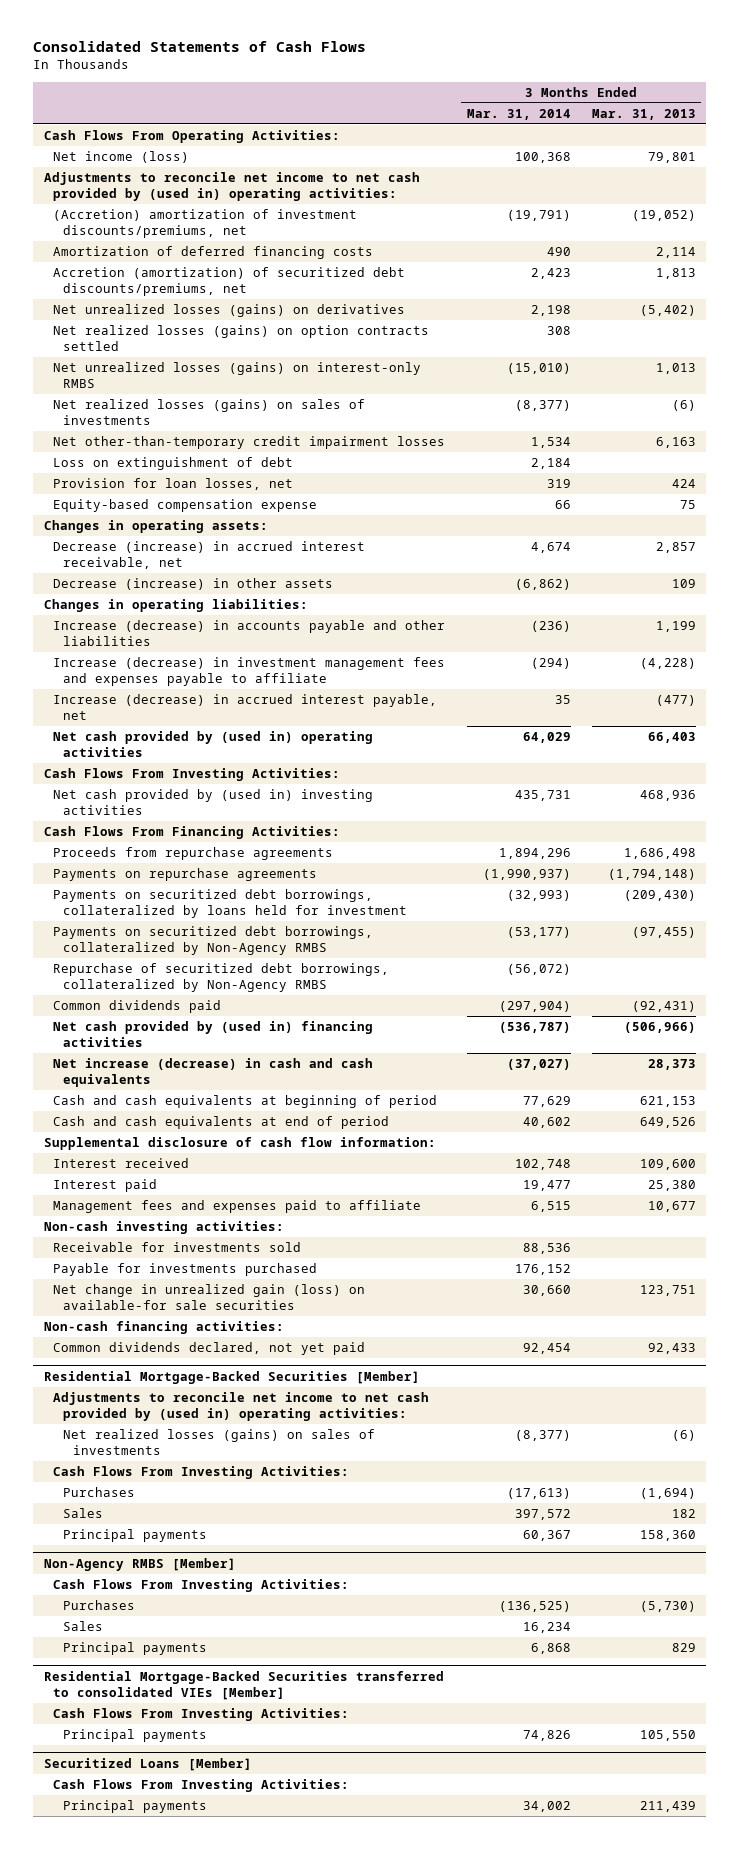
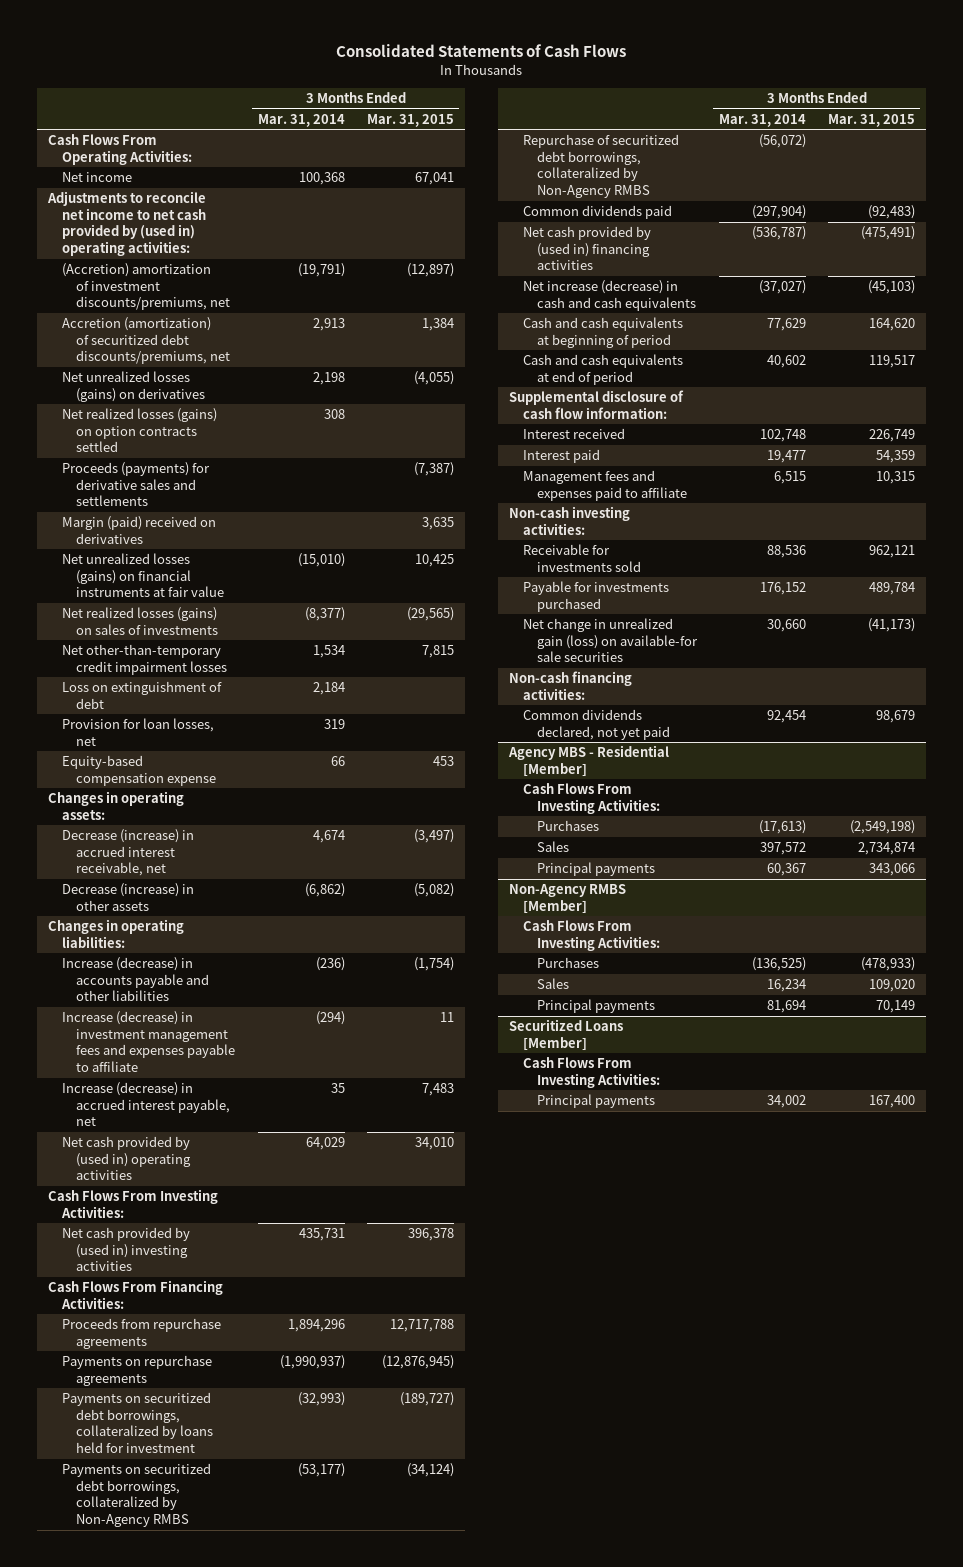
[591,108,696,120] Mar. 31, 2013 -> none
none -> [366,113,454,127] Mar. 31, 2015
[53,150,190,163] Net income (loss) -> [61,172,132,183] Net income
[53,245,374,259] Amortization of deferred financing costs -> none
[530,267,571,279] 2,423 -> [312,318,345,332] 2,913
none -> [61,462,210,507] Proceeds (payments) for derivative sales and settlements
none -> [61,516,216,544] Margin (paid) received on derivatives
[53,361,422,388] Net unrealized losses (gains) on interest-only RMBS -> [61,553,224,598] Net unrealized losses (gains) on financial instruments at fair value
[43,1370,420,1384] Residential Mortgage-Backed Securities [Member] -> none
[53,1391,430,1421] Adjustments to reconcile net income to net cash provided by (used in) operating activities: -> none
[63,1428,376,1455] Net realized losses (gains) on sales of investments -> none
none -> [507,745,669,777] Agency MBS - Residential [Member]
[43,1670,444,1700] Residential Mortgage-Backed Securities transferred to consolidated VIEs [Member] -> none
[53,1707,350,1721] Cash Flows From Investing Activities: -> none
[63,1728,208,1742] Principal payments -> none
[530,1642,571,1654] 6,868 -> [766,1000,806,1014] 81,694

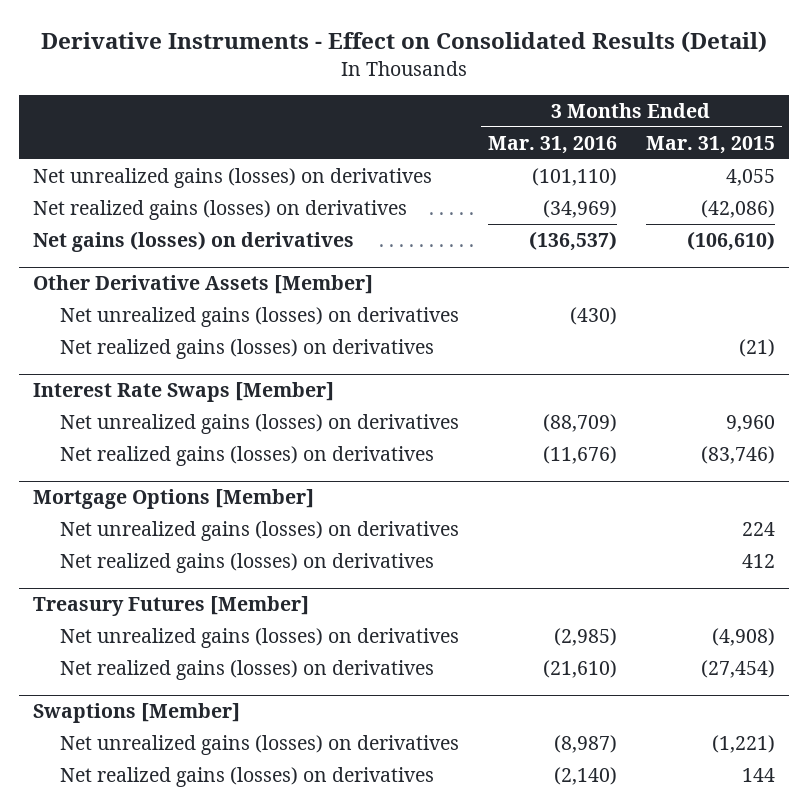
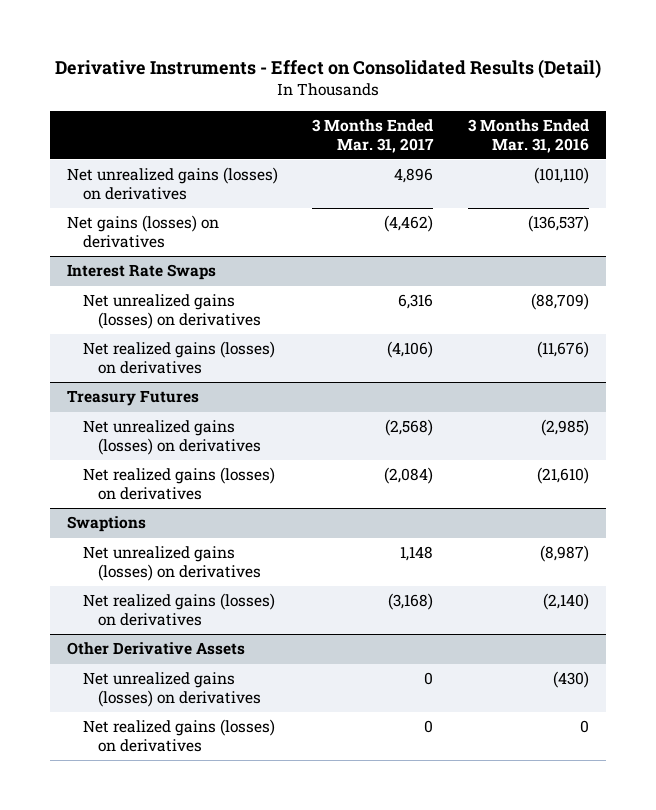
[645,135,775,154] Mar. 31, 2015 -> none
none -> [312,119,435,153] 3 Months Ended Mar. 31, 2017
[33,199,408,220] Net realized gains (losses) on derivatives -> none
[33,275,374,295] Other Derivative Assets [Member] -> none
[60,306,460,327] Net unrealized gains (losses) on derivatives -> none
[60,338,435,359] Net realized gains (losses) on derivatives -> none
[33,382,335,403] Interest Rate Swaps [Member] -> [66,264,216,281] Interest Rate Swaps
[33,489,315,510] Mortgage Options [Member] -> none
[60,520,460,541] Net unrealized gains (losses) on derivatives -> none
[60,552,435,573] Net realized gains (losses) on derivatives -> none
[33,596,310,617] Treasury Futures [Member] -> [66,390,199,407] Treasury Futures
[33,703,241,724] Swaptions [Member] -> [66,516,146,533] Swaptions
none -> [66,642,245,656] Other Derivative Assets
none -> [82,672,262,707] Net unrealized gains (losses) on derivatives
none -> [82,719,275,752] Net realized gains (losses) on derivatives

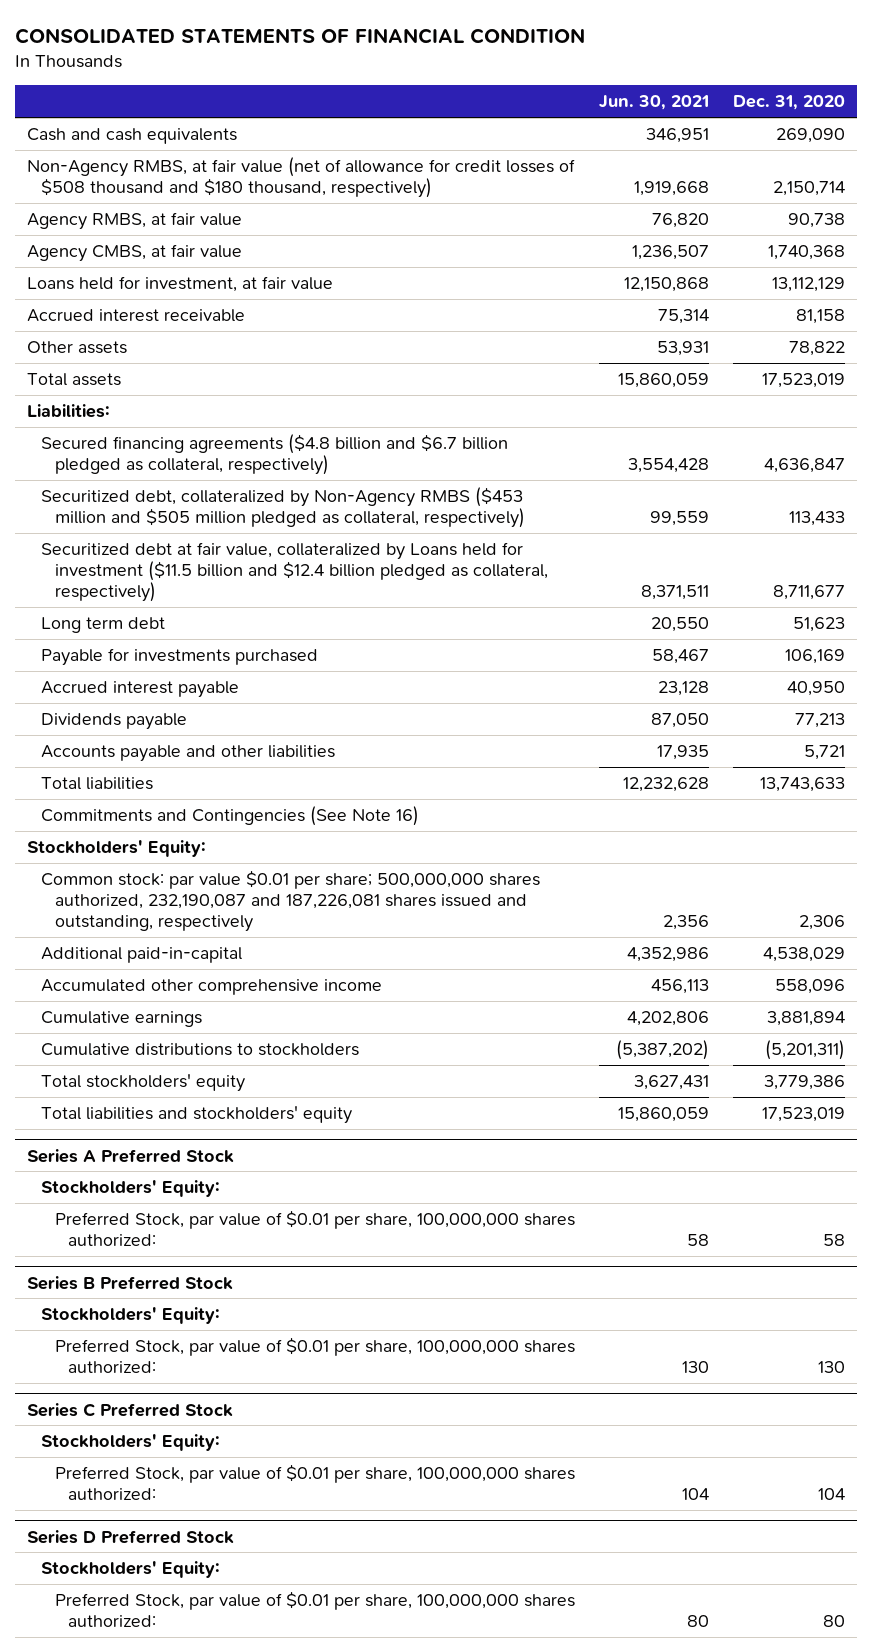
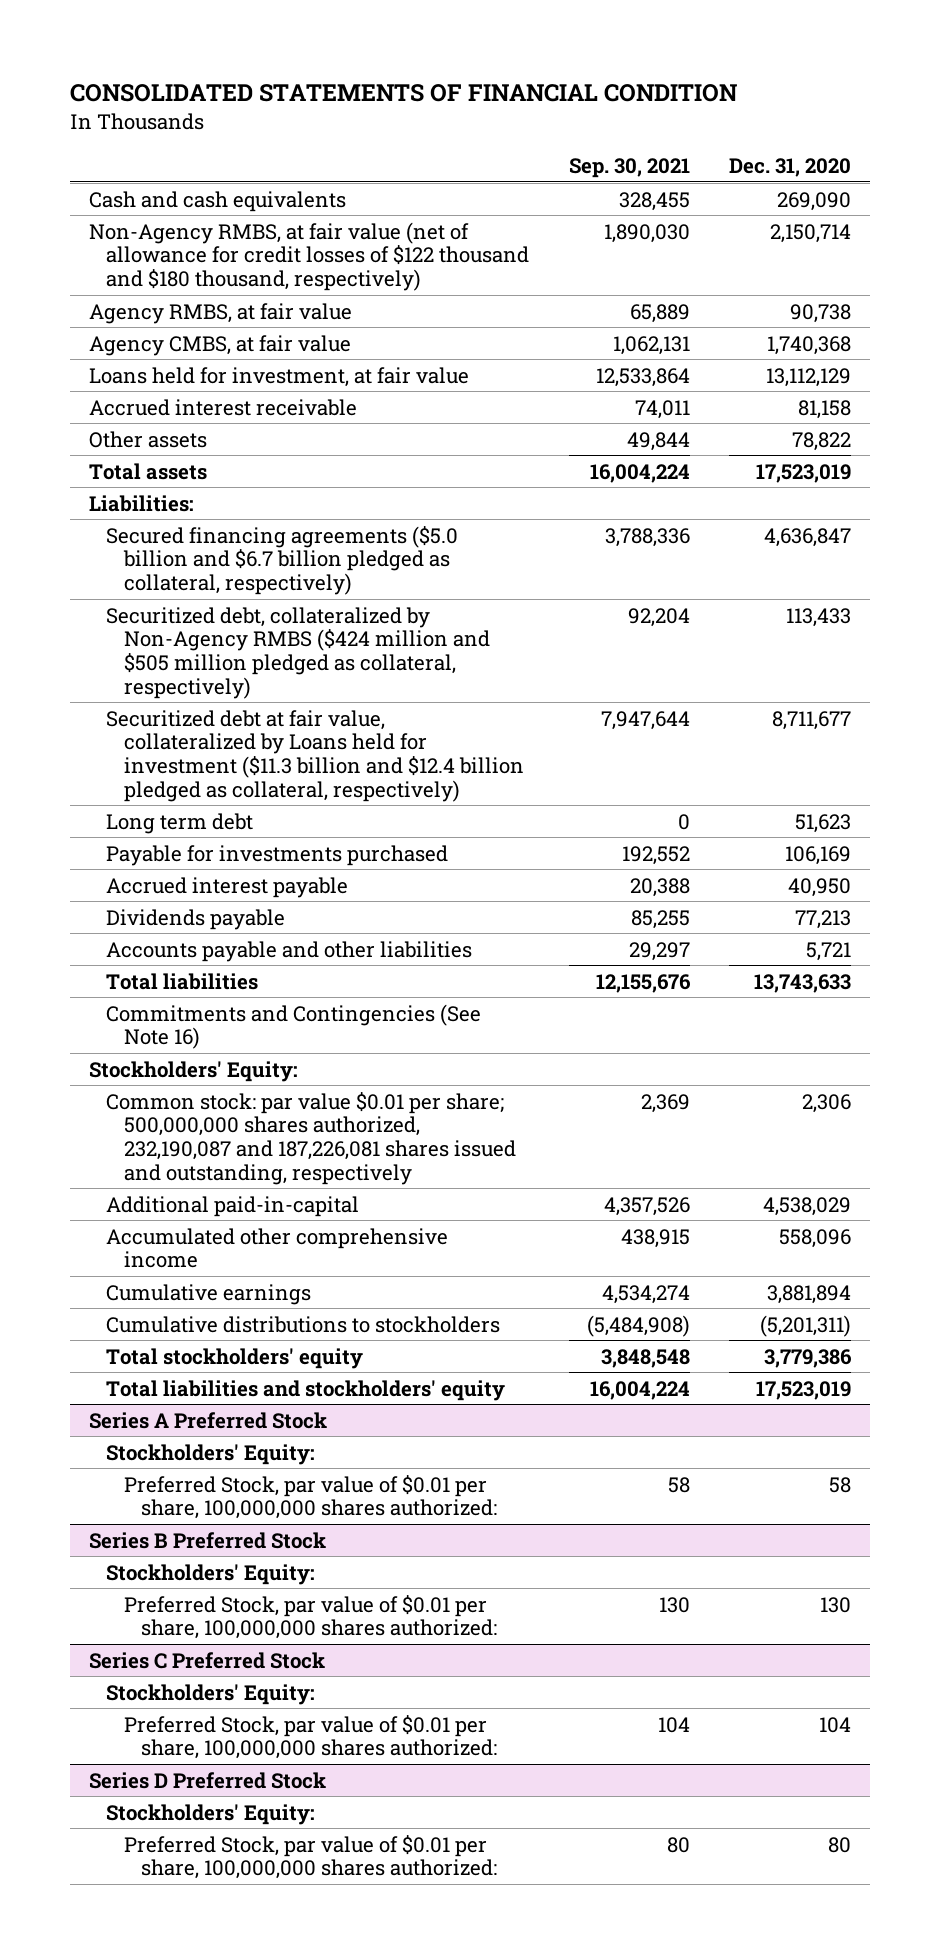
[598,95,709,111] Jun. 30, 2021 -> none
none -> [568,157,690,178] Sep. 30, 2021
[27,156,576,199] Non-Agency RMBS, at fair value (net of allowance for credit losses of $508 thousand and $180 thousand, respectively) -> [89,221,530,291] Non-Agency RMBS, at fair value (net of allowance for credit losses of $122 thousand and $180 thousand, respectively)
[40,433,508,476] Secured financing agreements ($4.8 billion and $6.7 billion pledged as collateral, respectively) -> [106,525,459,595] Secured financing agreements ($5.0 billion and $6.7 billion pledged as collateral, respectively)
[40,486,525,529] Securitized debt, collateralized by Non-Agency RMBS ($453 million and $505 million pledged as collateral, respectively) -> [106,606,490,699] Securitized debt, collateralized by Non-Agency RMBS ($424 million and $505 million pledged as collateral, respectively)
[40,541,548,603] Securitized debt at fair value, collateralized by Loans held for investment ($11.5 billion and $12.4 billion pledged as collateral, respectively) -> [106,709,524,802] Securitized debt at fair value, collateralized by Loans held for investment ($11.3 billion and $12.4 billion pledged as collateral, respectively)

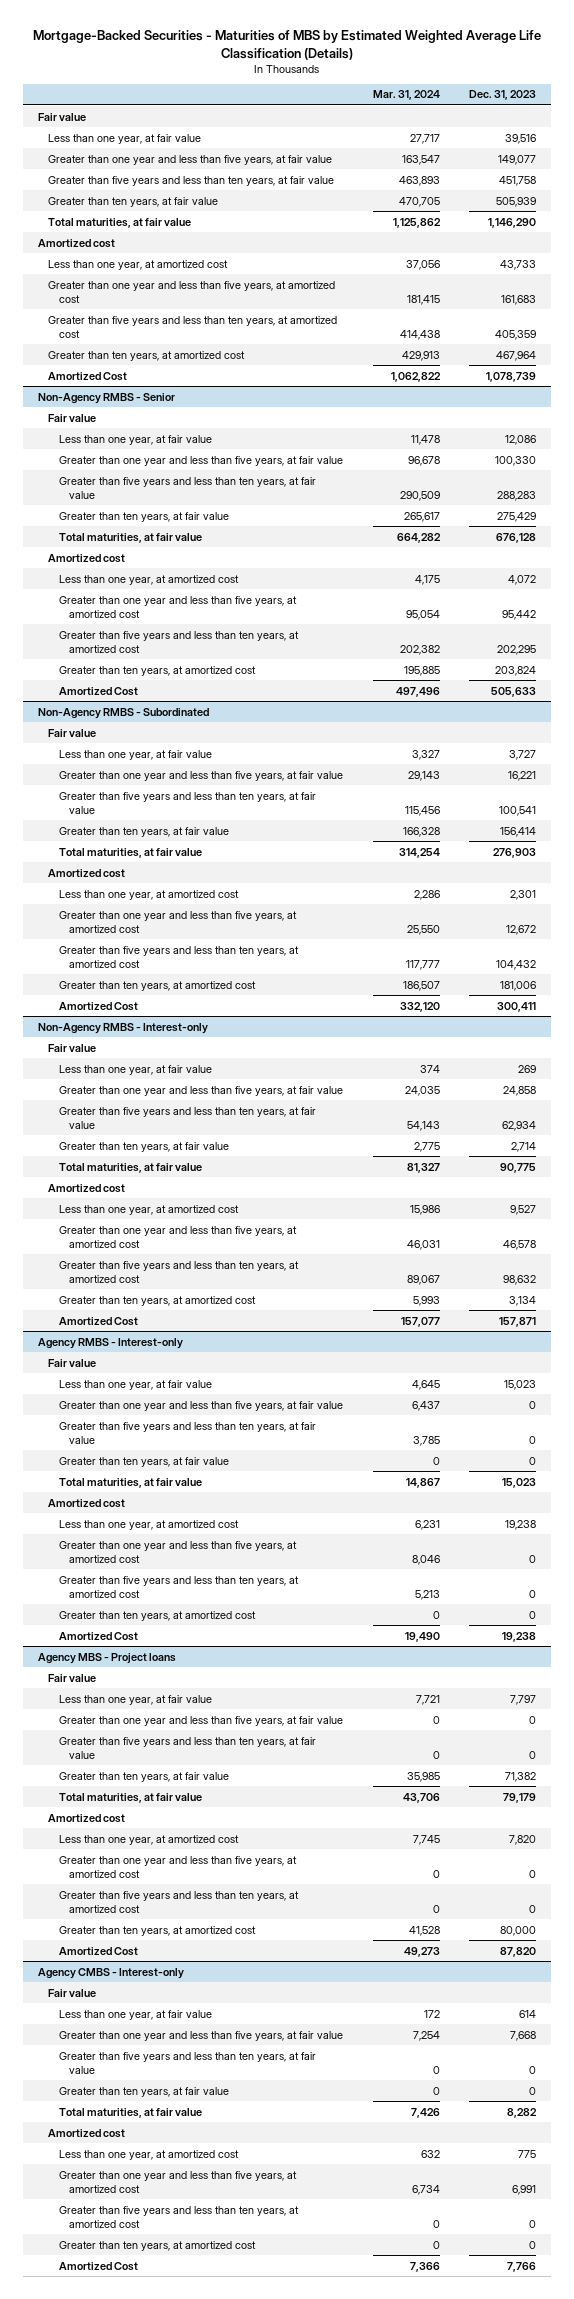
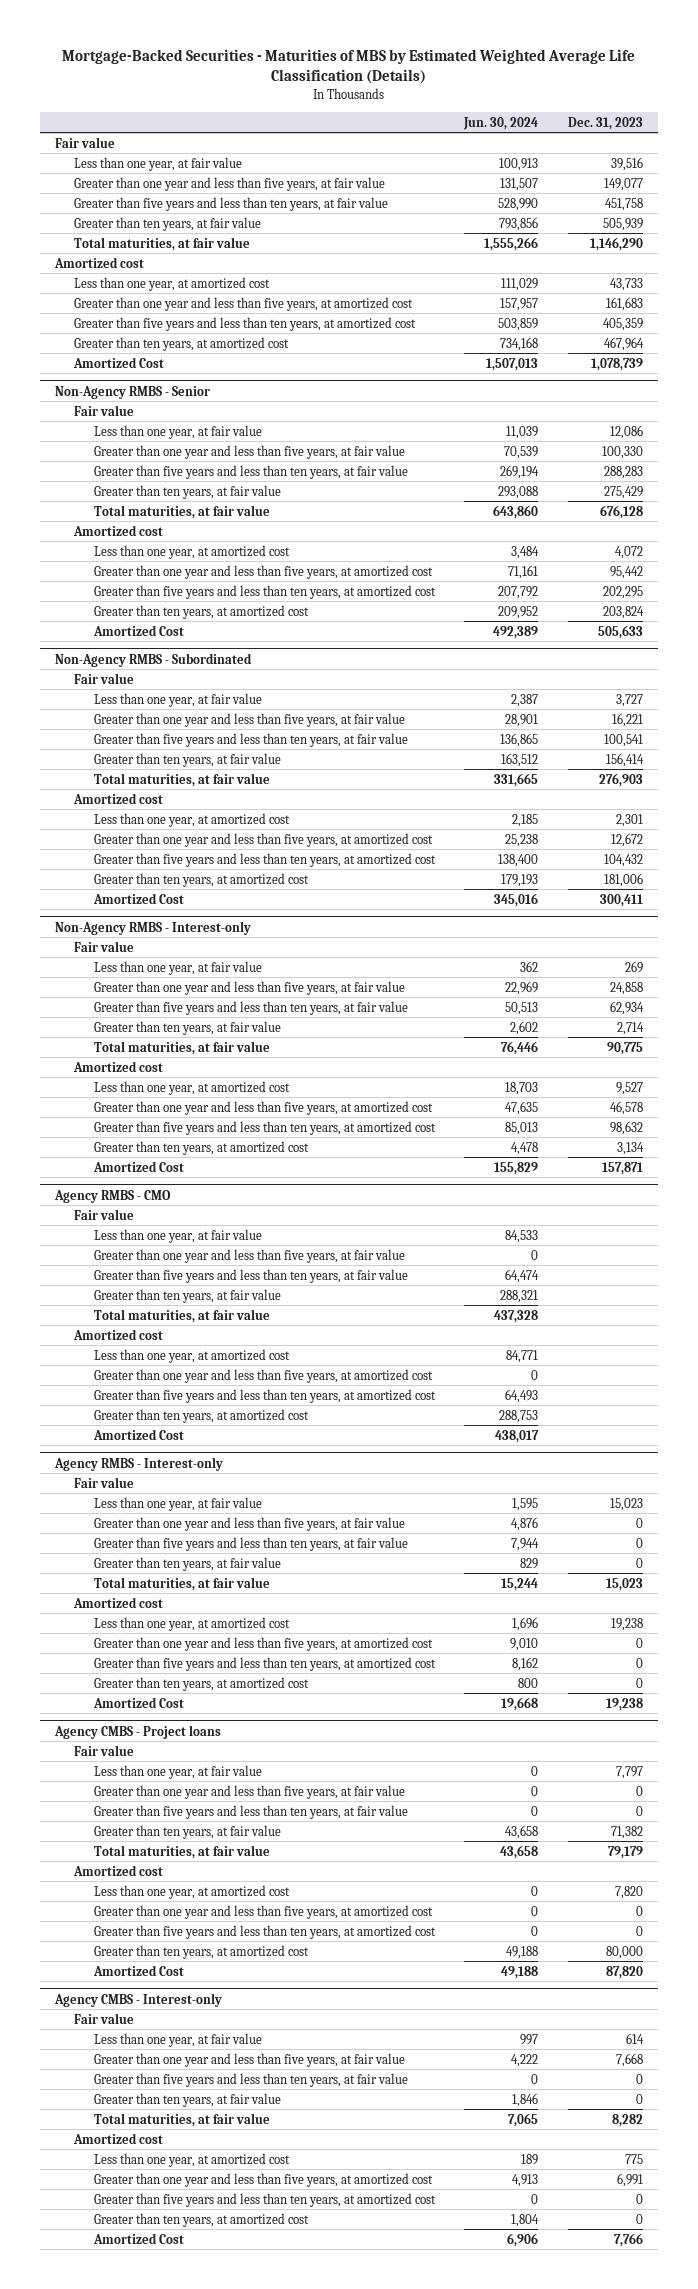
[372,90,440,101] Mar. 31, 2024 -> none
none -> [463,116,539,130] Jun. 30, 2024
none -> [54,1189,172,1203] Agency RMBS - CMO
none -> [74,1208,135,1220] Fair value
none -> [93,1228,262,1243] Less than one year, at fair value
none -> [93,1248,405,1263] Greater than one year and less than five years, at fair value
none -> [93,1268,408,1283] Greater than five years and less than ten years, at fair value
none -> [93,1288,281,1303] Greater than ten years, at fair value
none -> [93,1308,270,1323] Total maturities, at fair value
none -> [73,1328,164,1340] Amortized cost
none -> [93,1348,290,1363] Less than one year, at amortized cost
none -> [93,1368,433,1383] Greater than one year and less than five years, at amortized cost
none -> [93,1388,436,1403] Greater than five years and less than ten years, at amortized cost
none -> [93,1408,309,1423] Greater than ten years, at amortized cost
none -> [92,1428,184,1440] Amortized Cost
[37,1652,176,1664] Agency MBS - Project loans -> [54,1724,222,1739] Agency CMBS - Project loans

